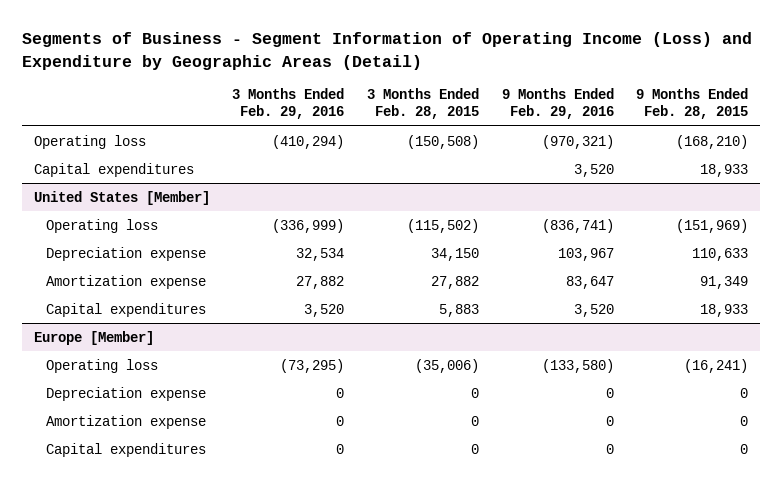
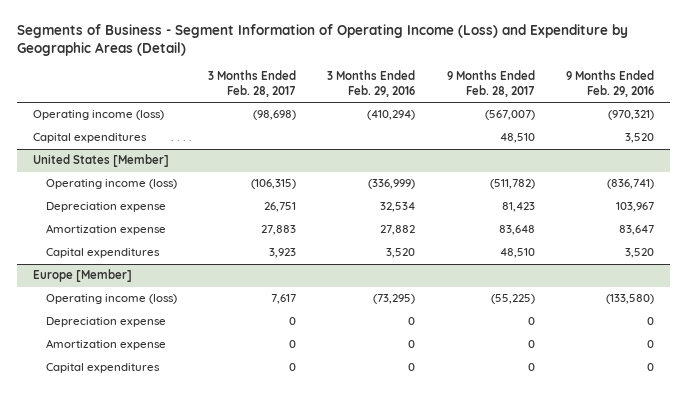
[367,88,480,120] 3 Months Ended Feb. 28, 2015 -> none
[636,88,749,120] 9 Months Ended Feb. 28, 2015 -> none
none -> [207,70,296,98] 3 Months Ended Feb. 28, 2017
none -> [446,70,535,98] 9 Months Ended Feb. 28, 2017
[33,134,146,149] Operating loss -> [32,110,164,121] Operating income (loss)
[45,218,158,233] Operating loss -> [45,179,177,190] Operating income (loss)
[45,358,158,373] Operating loss -> [45,294,177,305] Operating income (loss)

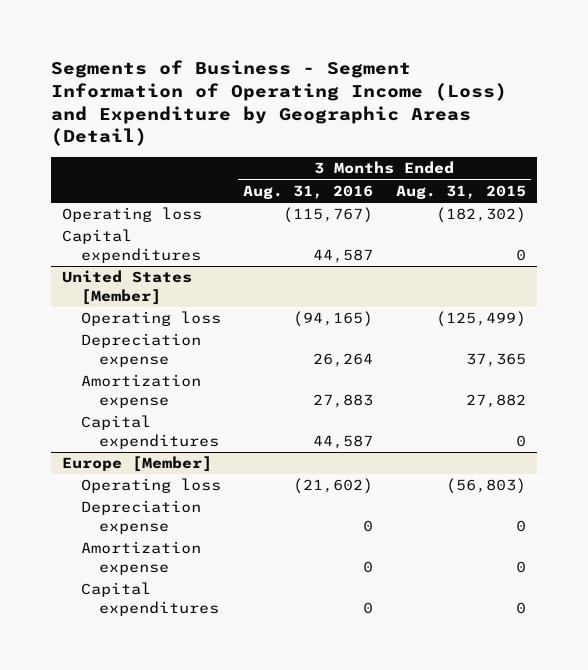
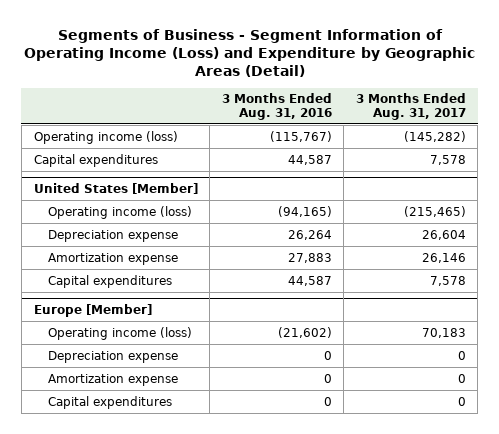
[395,184,526,199] Aug. 31, 2015 -> none
none -> [355,93,466,120] 3 Months Ended Aug. 31, 2017
[62,207,203,223] Operating loss -> [33,130,178,144] Operating income (loss)
[80,311,221,327] Operating loss -> [48,205,193,219] Operating income (loss)
[80,478,221,494] Operating loss -> [48,326,193,340] Operating income (loss)

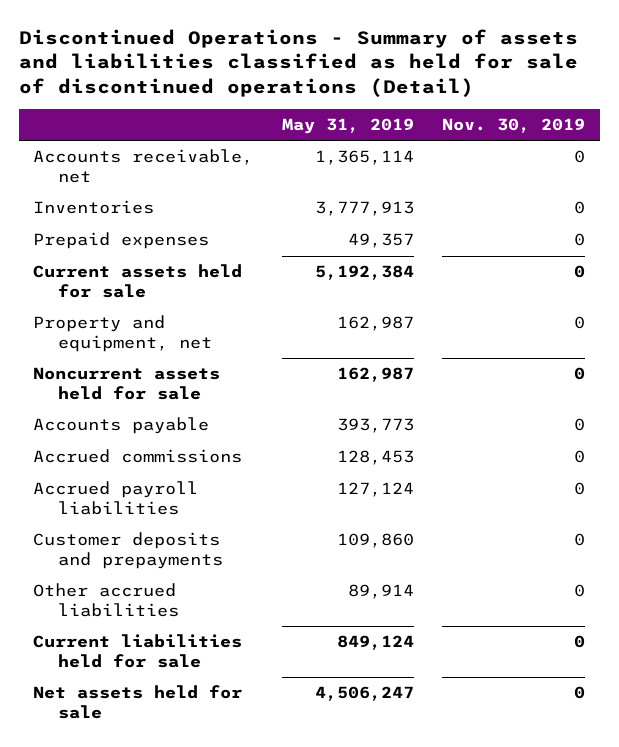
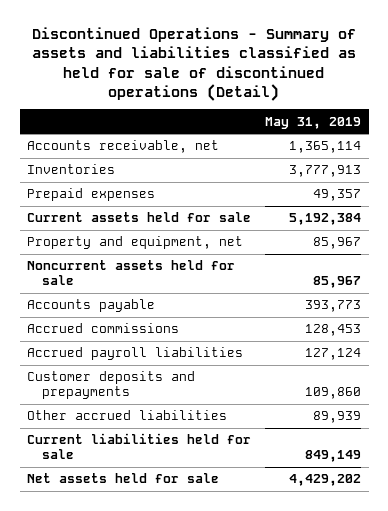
[442,117,586,133] Nov. 30, 2019 -> none
[336,316,414,332] 162,987 -> [313,237,362,250] 85,967
[336,367,414,383] 162,987 -> [313,275,362,288] 85,967
[347,584,414,600] 89,914 -> [313,411,362,424] 89,939
[336,635,414,651] 849,124 -> [305,449,362,462] 849,149
[314,686,414,702] 4,506,247 -> [289,474,362,487] 4,429,202

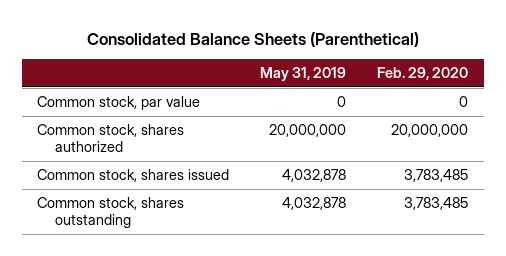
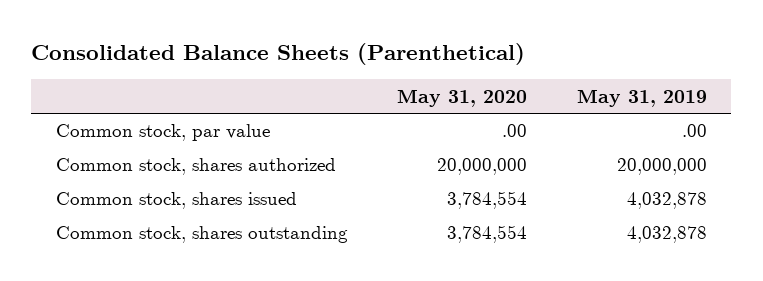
[377,67,469,81] Feb. 29, 2020 -> none
none -> [397,88,528,107] May 31, 2020
[337,96,347,108] 0 -> [681,124,707,138] .00

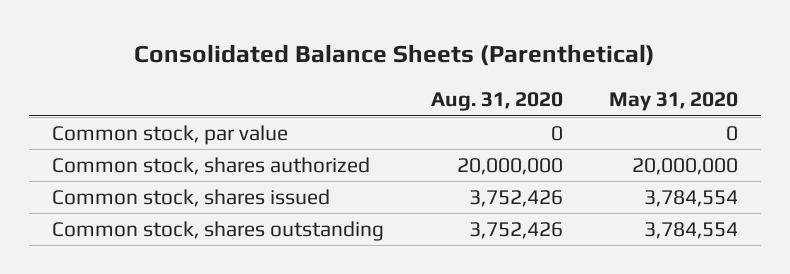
[576,88,707,107] May 31, 2019 -> none
none -> [430,92,563,112] Aug. 31, 2020
[502,124,528,138] .00 -> [725,126,738,142] 0

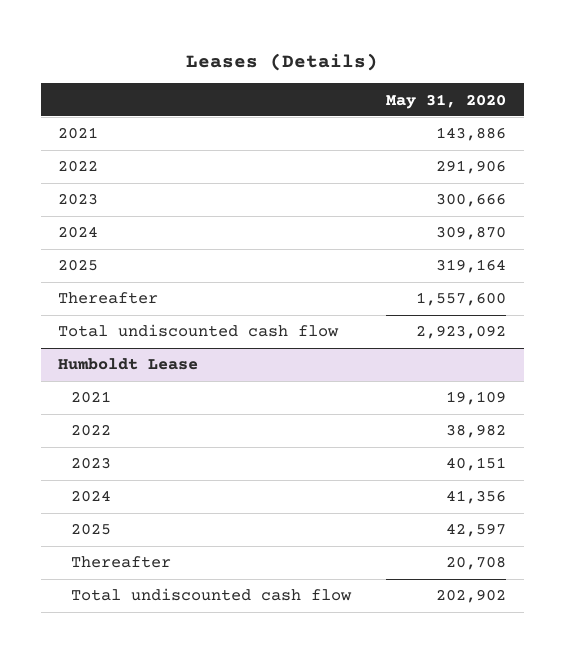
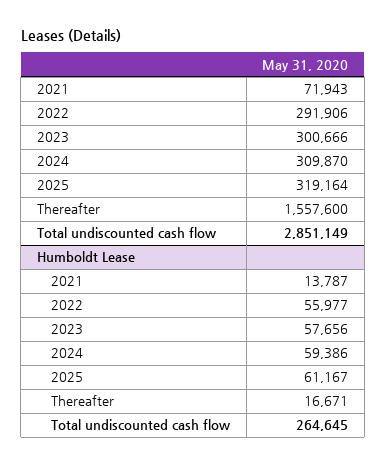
[436,127,507,142] 143,886 -> [304,84,349,96] 71,943
[416,325,507,340] 2,923,092 -> [284,228,349,240] 2,851,149
[446,391,507,406] 19,109 -> [304,276,349,288] 13,787
[446,424,507,439] 38,982 -> [304,300,349,312] 55,977
[446,457,507,472] 40,151 -> [304,324,349,336] 57,656
[446,490,507,505] 41,356 -> [304,348,349,360] 59,386
[446,523,507,538] 42,597 -> [304,372,349,384] 61,167
[446,556,507,571] 20,708 -> [304,396,349,408] 16,671
[436,589,507,604] 202,902 -> [296,420,349,432] 264,645

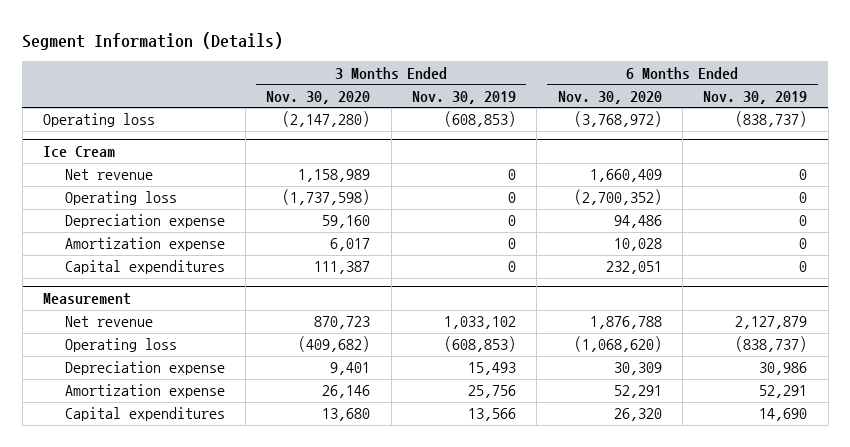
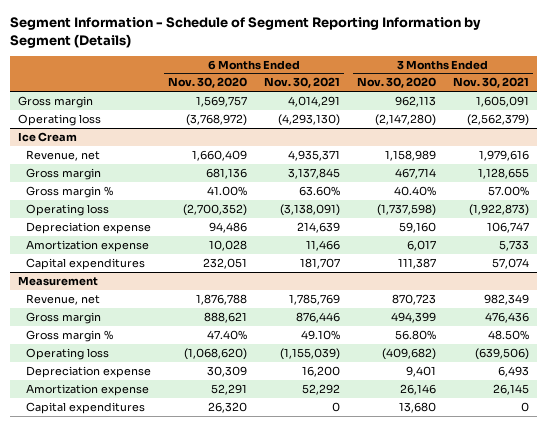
[22,31,284,50] Segment Information (Details) -> [9,17,481,48] Segment Information - Schedule of Segment Reporting Information by Segment (Details)
[411,90,516,104] Nov. 30, 2019 -> none
[703,90,808,104] Nov. 30, 2019 -> none
none -> [264,77,341,89] Nov. 30, 2021
none -> [452,77,529,89] Nov. 30, 2021
none -> [18,95,94,108] Gross margin
[64,169,153,181] Net revenue -> [26,149,101,161] Revenue, net
none -> [26,167,102,180] Gross margin
none -> [26,185,114,198] Gross margin %
[64,316,153,328] Net revenue -> [26,293,101,305] Revenue, net
none -> [26,311,102,324] Gross margin
none -> [26,329,114,342] Gross margin %

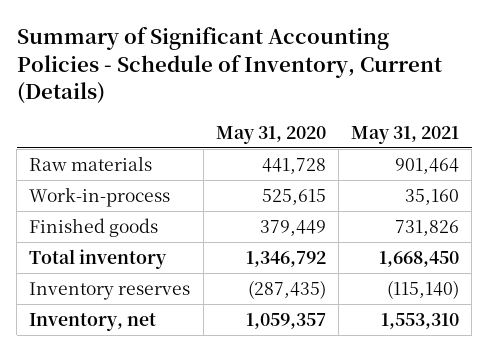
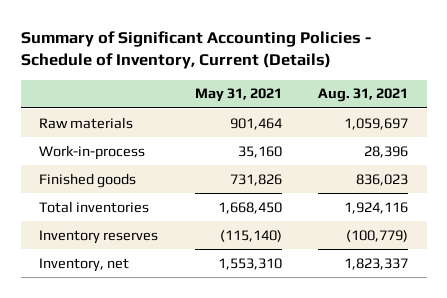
[215,125,326,144] May 31, 2020 -> none
none -> [318,88,409,103] Aug. 31, 2021
[29,249,168,270] Total inventory -> [39,200,150,213] Total inventories

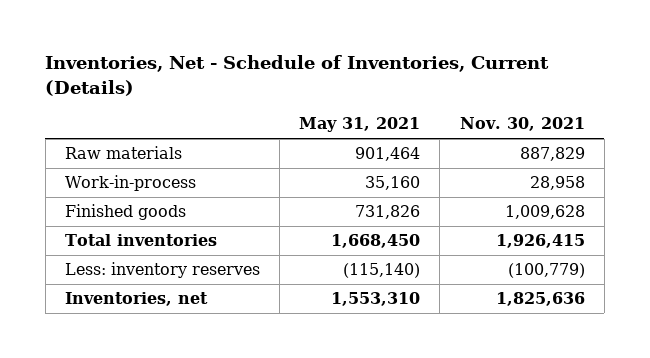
[20,31,371,70] Summary of Significant Accounting Policies - Schedule of Inventory, Current (Details) -> [45,55,550,96] Inventories, Net - Schedule of Inventories, Current (Details)
[318,88,409,103] Aug. 31, 2021 -> none
none -> [459,117,585,132] Nov. 30, 2021
[39,229,159,244] Inventory reserves -> [65,262,261,279] Less: inventory reserves
[39,257,130,272] Inventory, net -> [65,292,209,307] Inventories, net

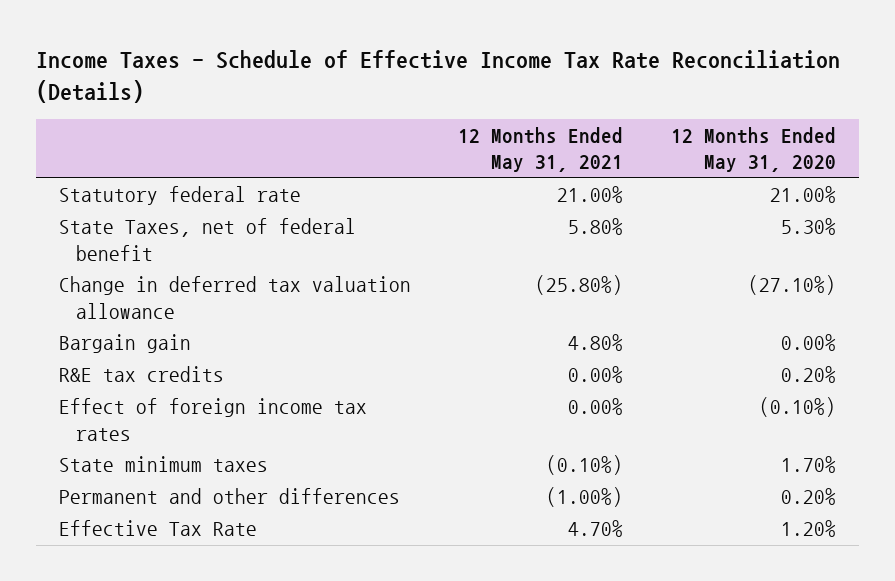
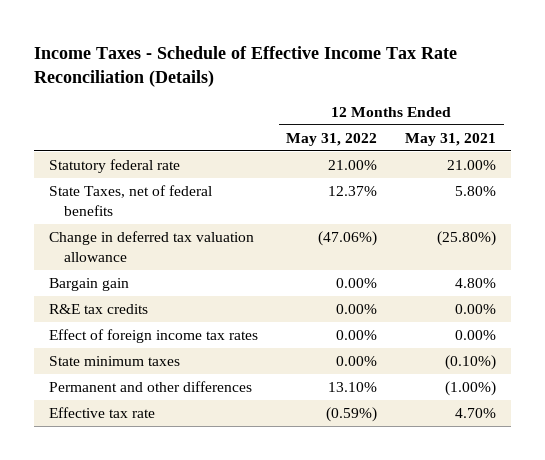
[670,126,836,173] 12 Months Ended May 31, 2020 -> none
none -> [286,132,378,146] May 31, 2022
[59,218,357,261] State Taxes, net of federal benefit -> [48,185,212,216] State Taxes, net of federal benefits
[59,520,258,537] Effective Tax Rate -> [48,407,155,419] Effective tax rate

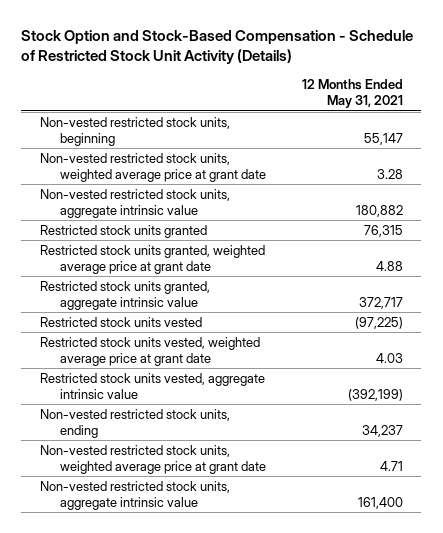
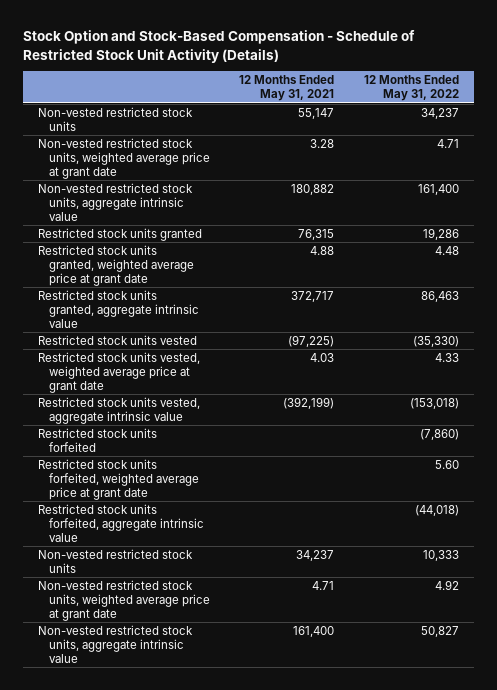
none -> [363,75,459,102] 12 Months Ended May 31, 2022
[39,116,230,147] Non-vested restricted stock units, beginning -> [37,106,193,132] Non-vested restricted stock units
none -> [37,427,157,453] Restricted stock units forfeited
none -> [37,458,200,501] Restricted stock units forfeited, weighted average price at grant date
none -> [37,503,205,543] Restricted stock units forfeited, aggregate intrinsic value
[39,408,230,439] Non-vested restricted stock units, ending -> [37,548,193,574] Non-vested restricted stock units

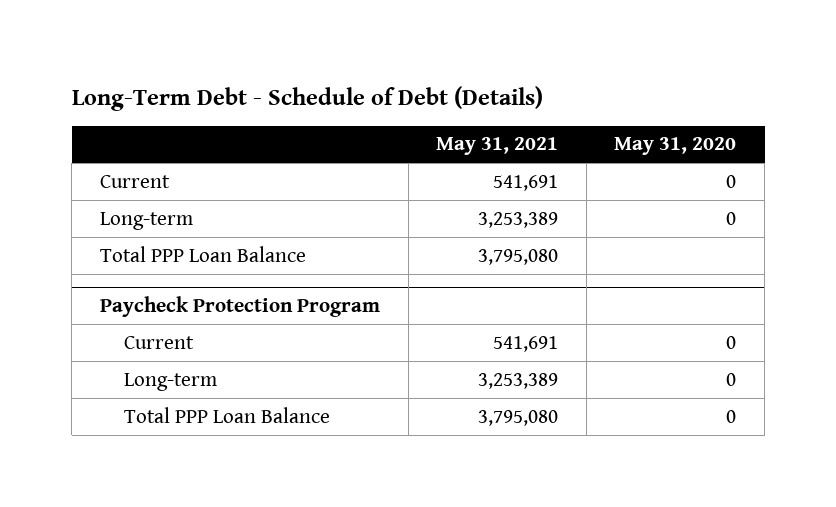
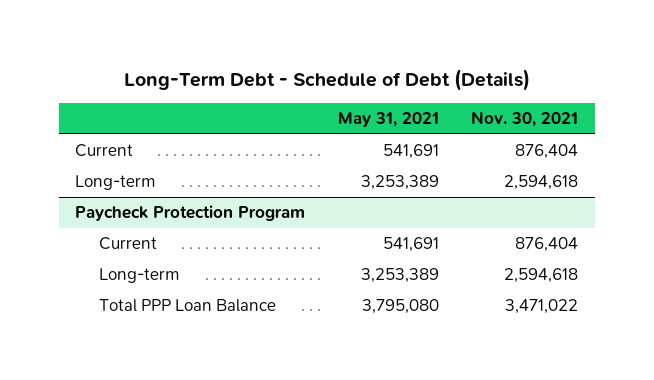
[614,137,737,156] May 31, 2020 -> none
none -> [471,110,579,127] Nov. 30, 2021
[99,245,306,262] Total PPP Loan Balance -> none

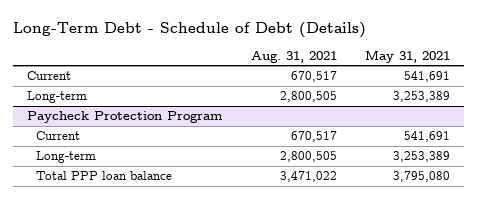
[471,110,579,127] Nov. 30, 2021 -> none
none -> [250,50,337,63] Aug. 31, 2021
[98,299,276,313] Total PPP Loan Balance -> [36,171,173,181] Total PPP loan balance

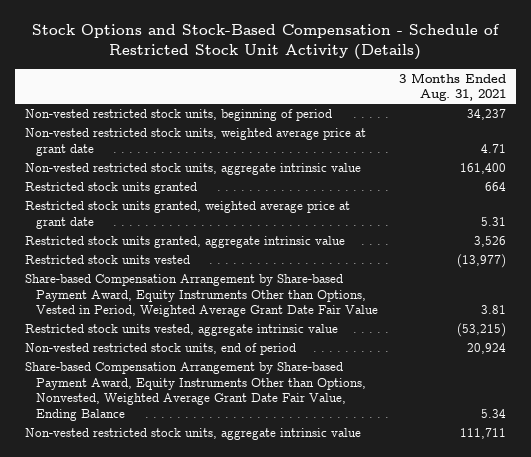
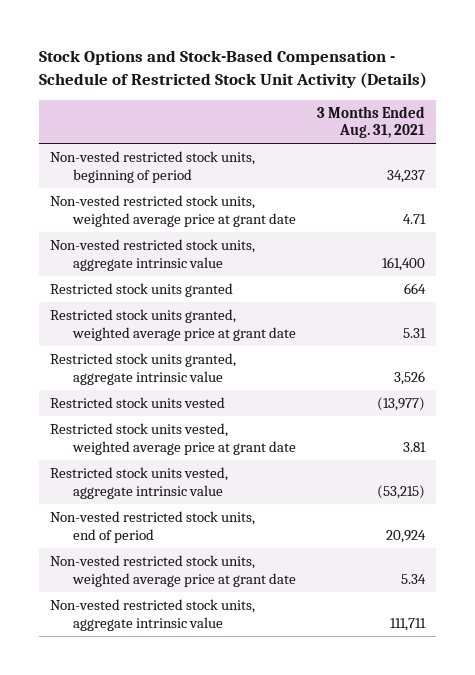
[24,274,379,318] Share-based Compensation Arrangement by Share-based Payment Award, Equity Instruments Other than Options, Vested in Period, Weighted Average Grant Date Fair Value -> [49,423,296,455] Restricted stock units vested, weighted average price at grant date
[24,362,367,421] Share-based Compensation Arrangement by Share-based Payment Award, Equity Instruments Other than Options, Nonvested, Weighted Average Grant Date Fair Value, Ending Balance -> [49,555,296,587] Non-vested restricted stock units, weighted average price at grant date

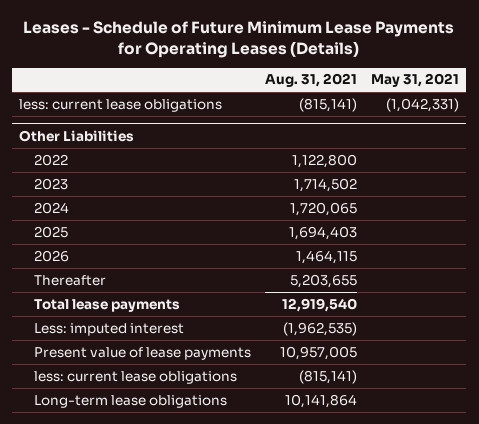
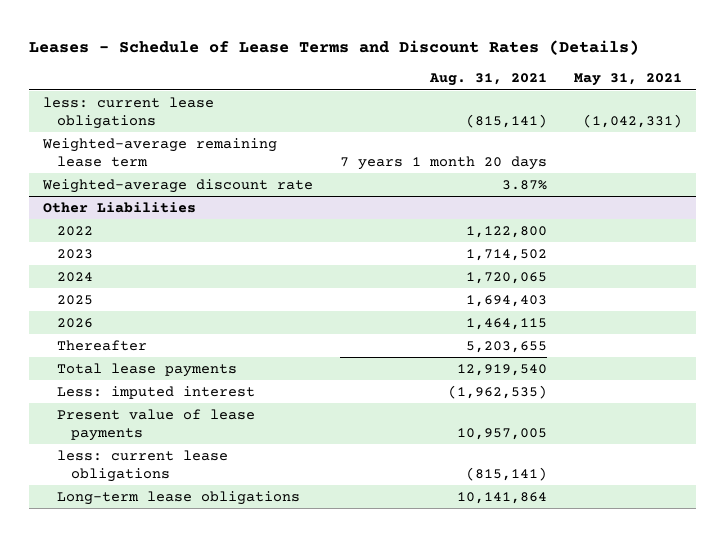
[23,21,455,59] Leases - Schedule of Future Minimum Lease Payments for Operating Leases (Details) -> [29,39,640,55] Leases - Schedule of Lease Terms and Discount Rates (Details)
none -> [41,137,277,167] Weighted-average remaining lease term
none -> [41,178,313,193] Weighted-average discount rate

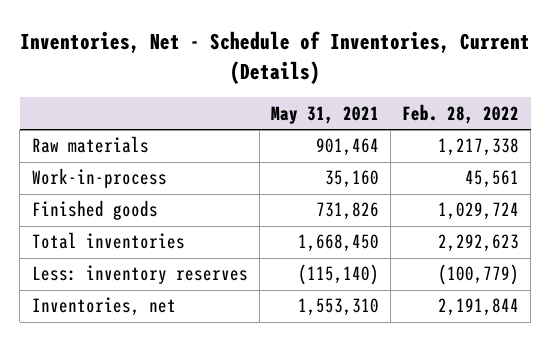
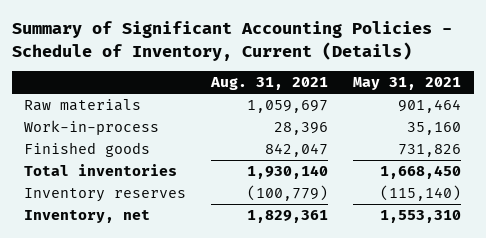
[20,31,531,84] Inventories, Net - Schedule of Inventories, Current (Details) -> [11,21,452,61] Summary of Significant Accounting Policies - Schedule of Inventory, Current (Details)
[402,103,520,124] Feb. 28, 2022 -> none
none -> [210,77,329,91] Aug. 31, 2021
[31,265,248,285] Less: inventory reserves -> [24,187,187,202] Inventory reserves
[31,297,176,317] Inventories, net -> [24,209,151,223] Inventory, net

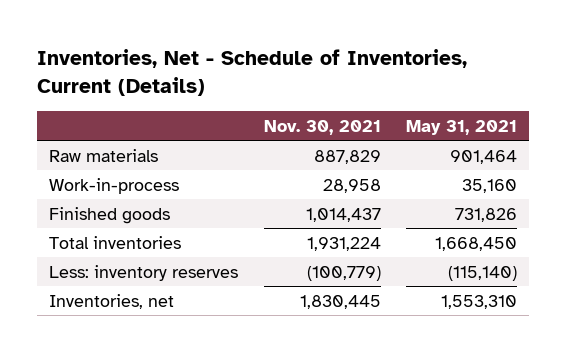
[11,21,452,61] Summary of Significant Accounting Policies - Schedule of Inventory, Current (Details) -> [36,48,467,96] Inventories, Net - Schedule of Inventories, Current (Details)
[210,77,329,91] Aug. 31, 2021 -> none
none -> [263,119,381,135] Nov. 30, 2021
[24,187,187,202] Inventory reserves -> [49,264,239,281] Less: inventory reserves
[24,209,151,223] Inventory, net -> [49,293,175,309] Inventories, net

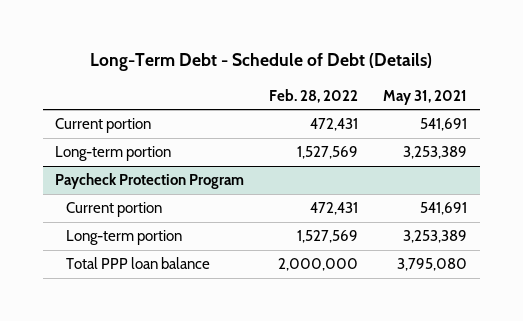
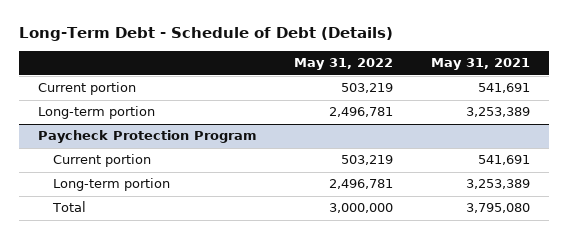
[269,88,359,103] Feb. 28, 2022 -> none
none -> [294,58,394,71] May 31, 2022
[65,257,210,270] Total PPP loan balance -> [52,201,87,213] Total

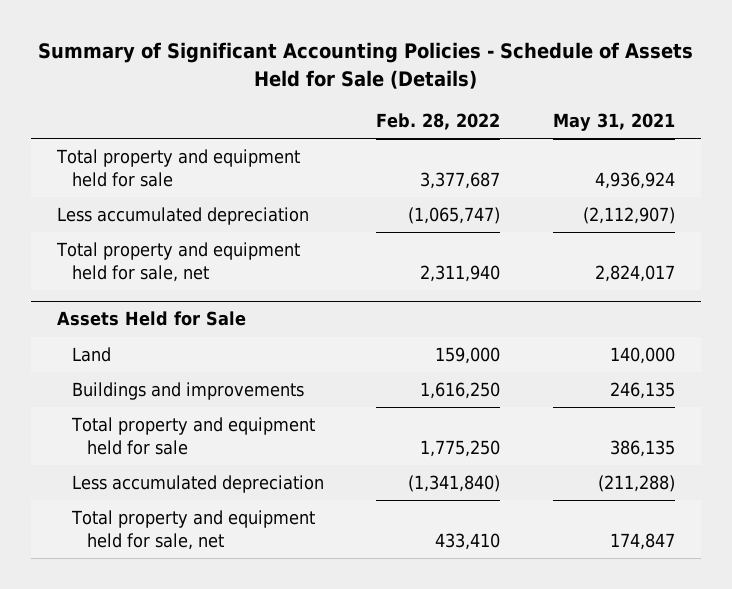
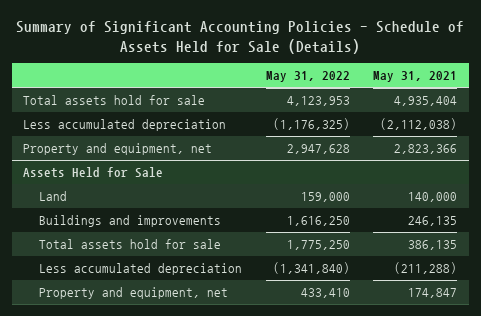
[376,113,501,131] Feb. 28, 2022 -> none
none -> [265,71,350,83] May 31, 2022
[56,149,301,187] Total property and equipment held for sale -> [23,94,206,105] Total assets hold for sale
[594,171,675,189] 4,936,924 -> [394,95,458,106] 4,935,404
[582,207,675,225] (2,112,907) -> [380,117,458,130] (2,112,038)
[56,242,301,282] Total property and equipment held for sale, net -> [23,142,213,155] Property and equipment, net
[594,264,675,282] 2,824,017 -> [394,143,458,154] 2,823,366
[71,417,316,455] Total property and equipment held for sale -> [39,238,222,249] Total assets hold for sale
[71,510,316,550] Total property and equipment held for sale, net -> [39,286,229,299] Property and equipment, net

